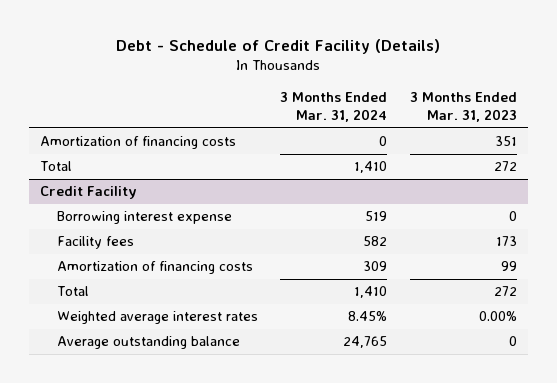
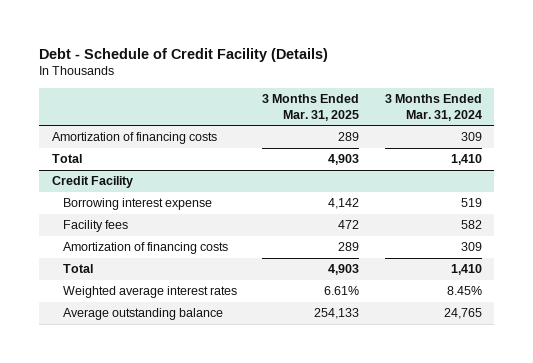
[409,92,517,123] 3 Months Ended Mar. 31, 2023 -> none
none -> [262,93,360,121] 3 Months Ended Mar. 31, 2025
[379,136,388,147] 0 -> [460,132,482,142] 309

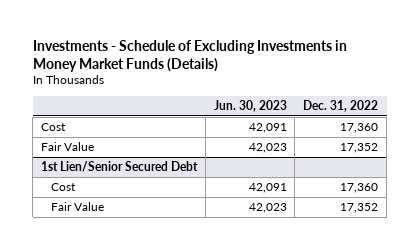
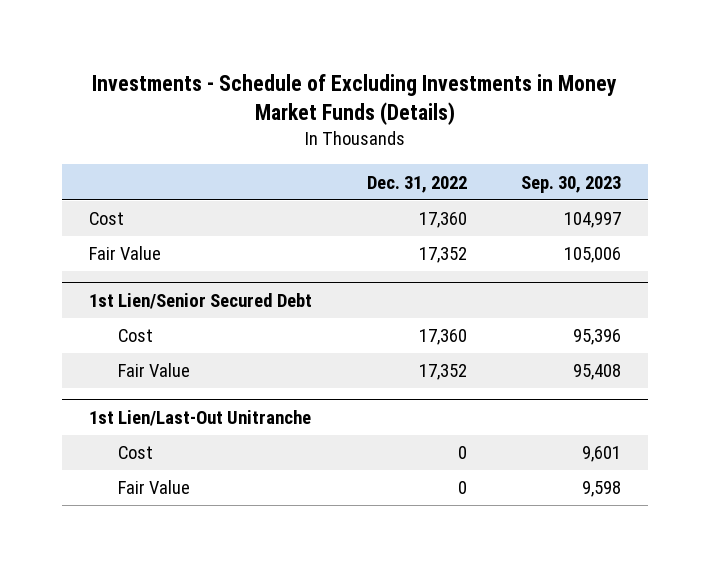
[213,99,287,112] Jun. 30, 2023 -> none
none -> [521,175,622,193] Sep. 30, 2023
none -> [89,409,312,426] 1st Lien/Last-Out Unitranche
none -> [117,446,153,460] Cost
none -> [117,480,190,495] Fair Value

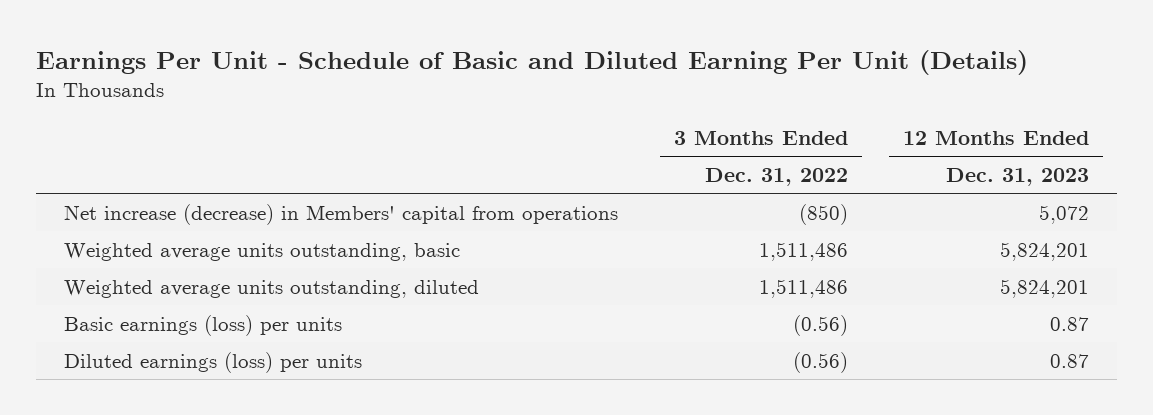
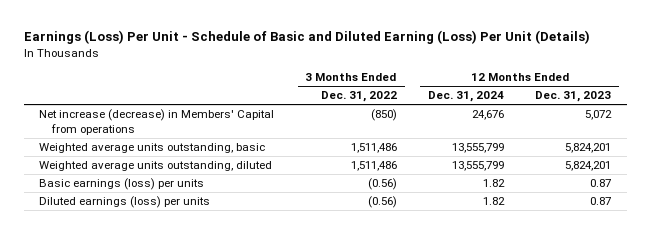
[35,49,1028,75] Earnings Per Unit - Schedule of Basic and Diluted Earning Per Unit (Details) -> [23,30,590,45] Earnings (Loss) Per Unit - Schedule of Basic and Diluted Earning (Loss) Per Unit (Details)
none -> [428,91,505,103] Dec. 31, 2024
[63,204,618,226] Net increase (decrease) in Members' capital from operations -> [39,109,275,135] Net increase (decrease) in Members' Capital from operations

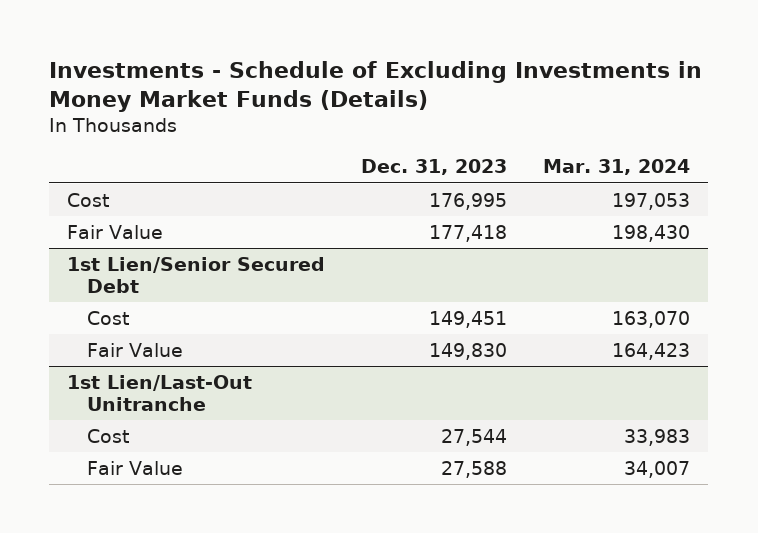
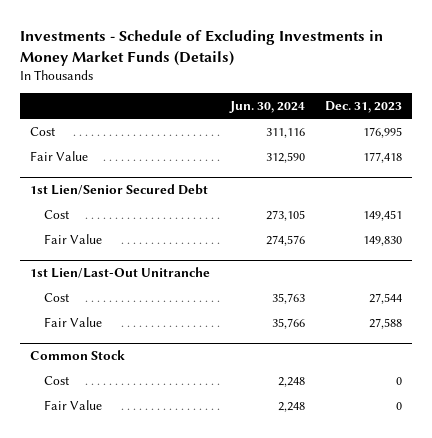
[543,159,691,176] Mar. 31, 2024 -> none
none -> [229,101,306,114] Jun. 30, 2024
none -> [30,349,126,360] Common Stock
none -> [44,375,71,385] Cost
none -> [44,399,103,410] Fair Value

